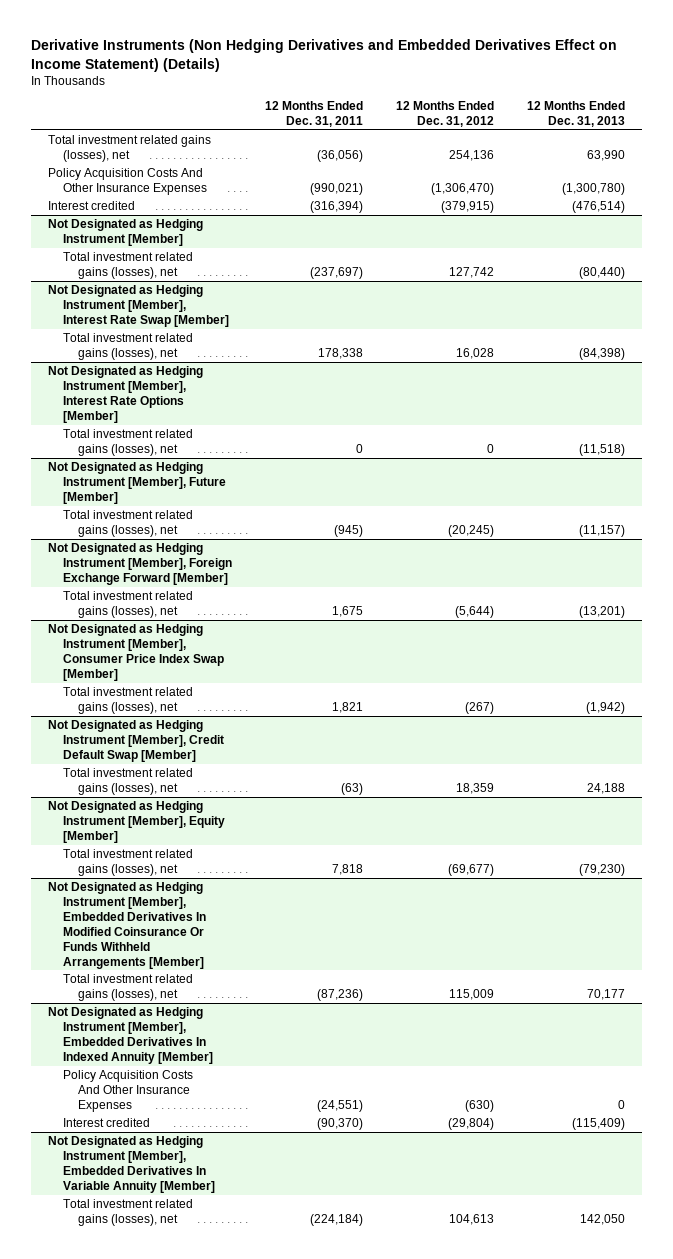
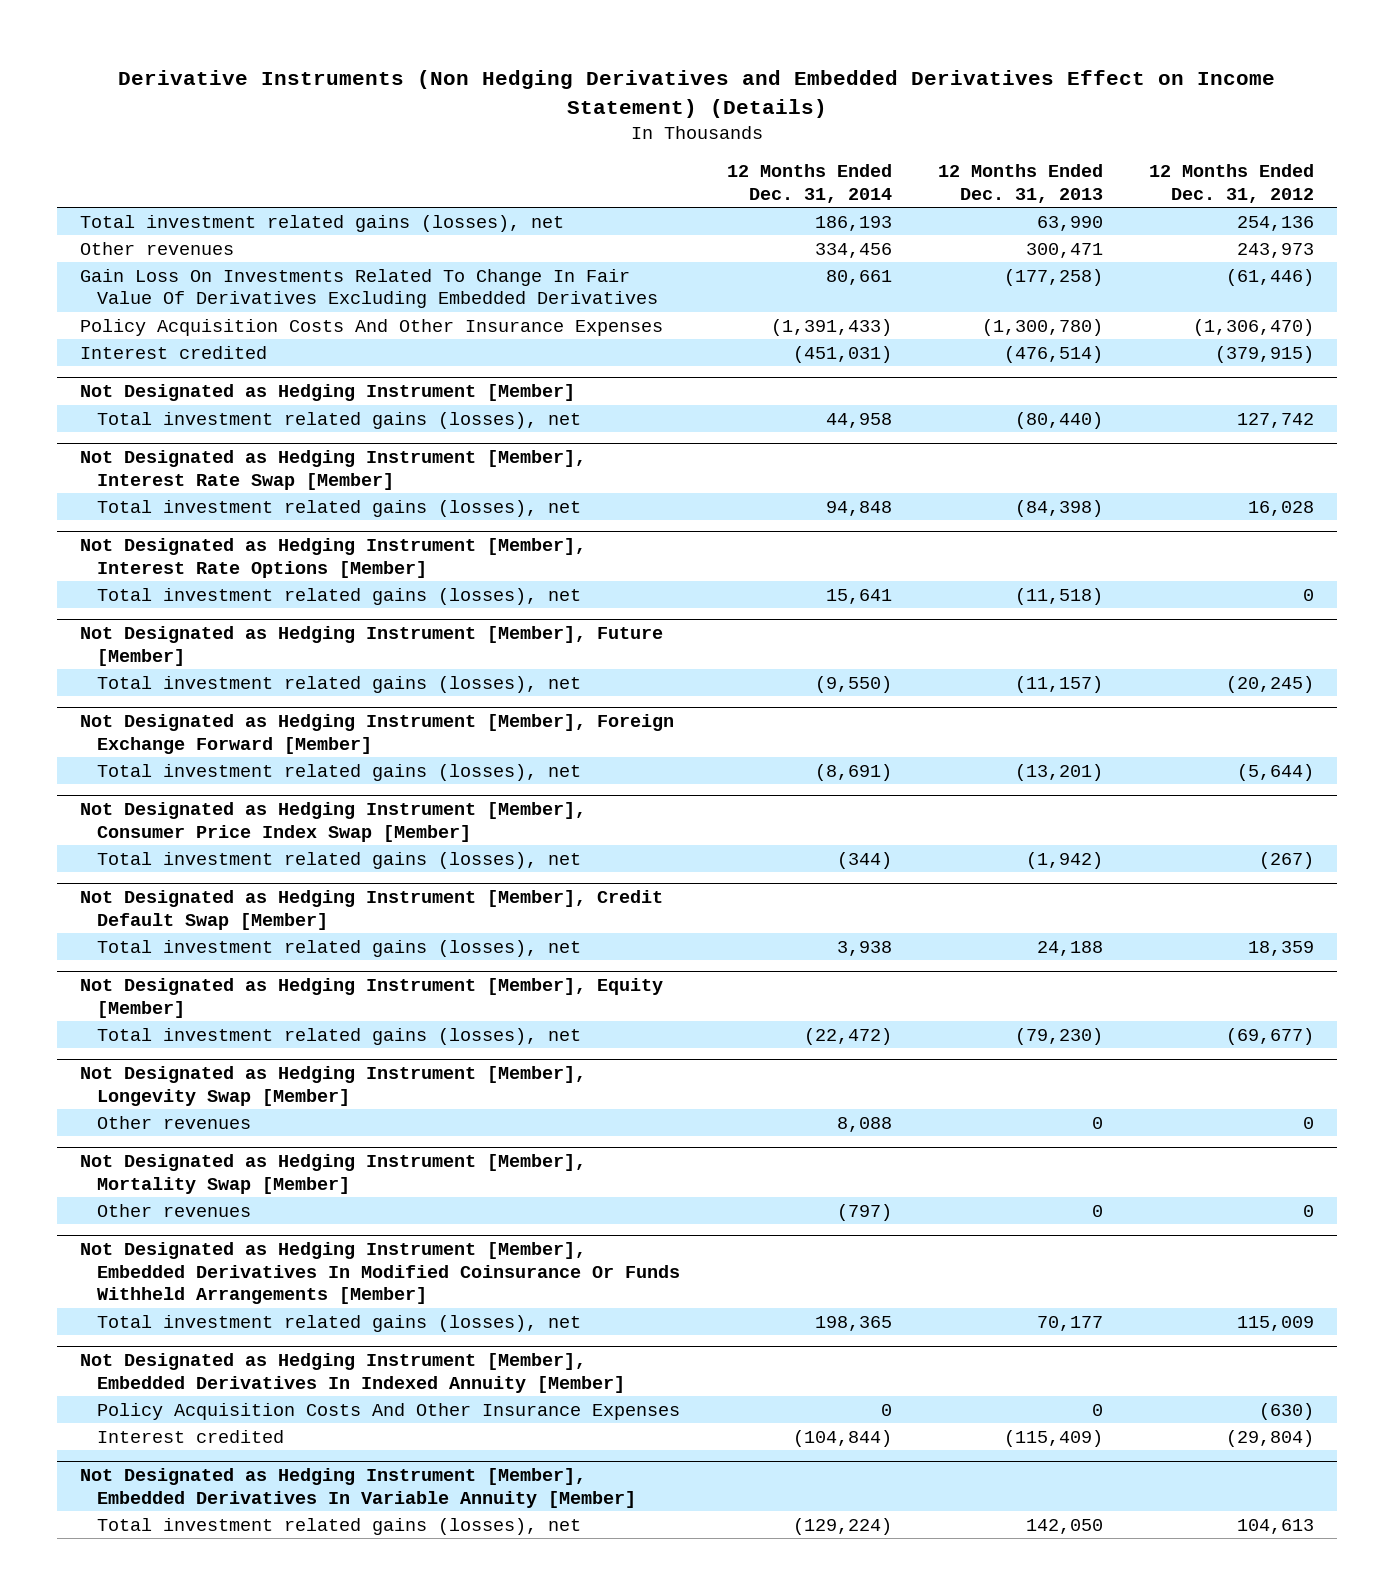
[264,100,363,127] 12 Months Ended Dec. 31, 2011 -> none
none -> [726,164,892,203] 12 Months Ended Dec. 31, 2014
none -> [79,241,234,255] Other revenues
none -> [79,268,659,309] Gain Loss On Investments Related To Change In Fair Value Of Derivatives Excluding Embedded Derivatives
none -> [79,1066,586,1106] Not Designated as Hedging Instrument [Member], Longevity Swap [Member]
none -> [97,1115,252,1129] Other revenues
none -> [79,1154,586,1194] Not Designated as Hedging Instrument [Member], Mortality Swap [Member]
none -> [97,1203,252,1217] Other revenues

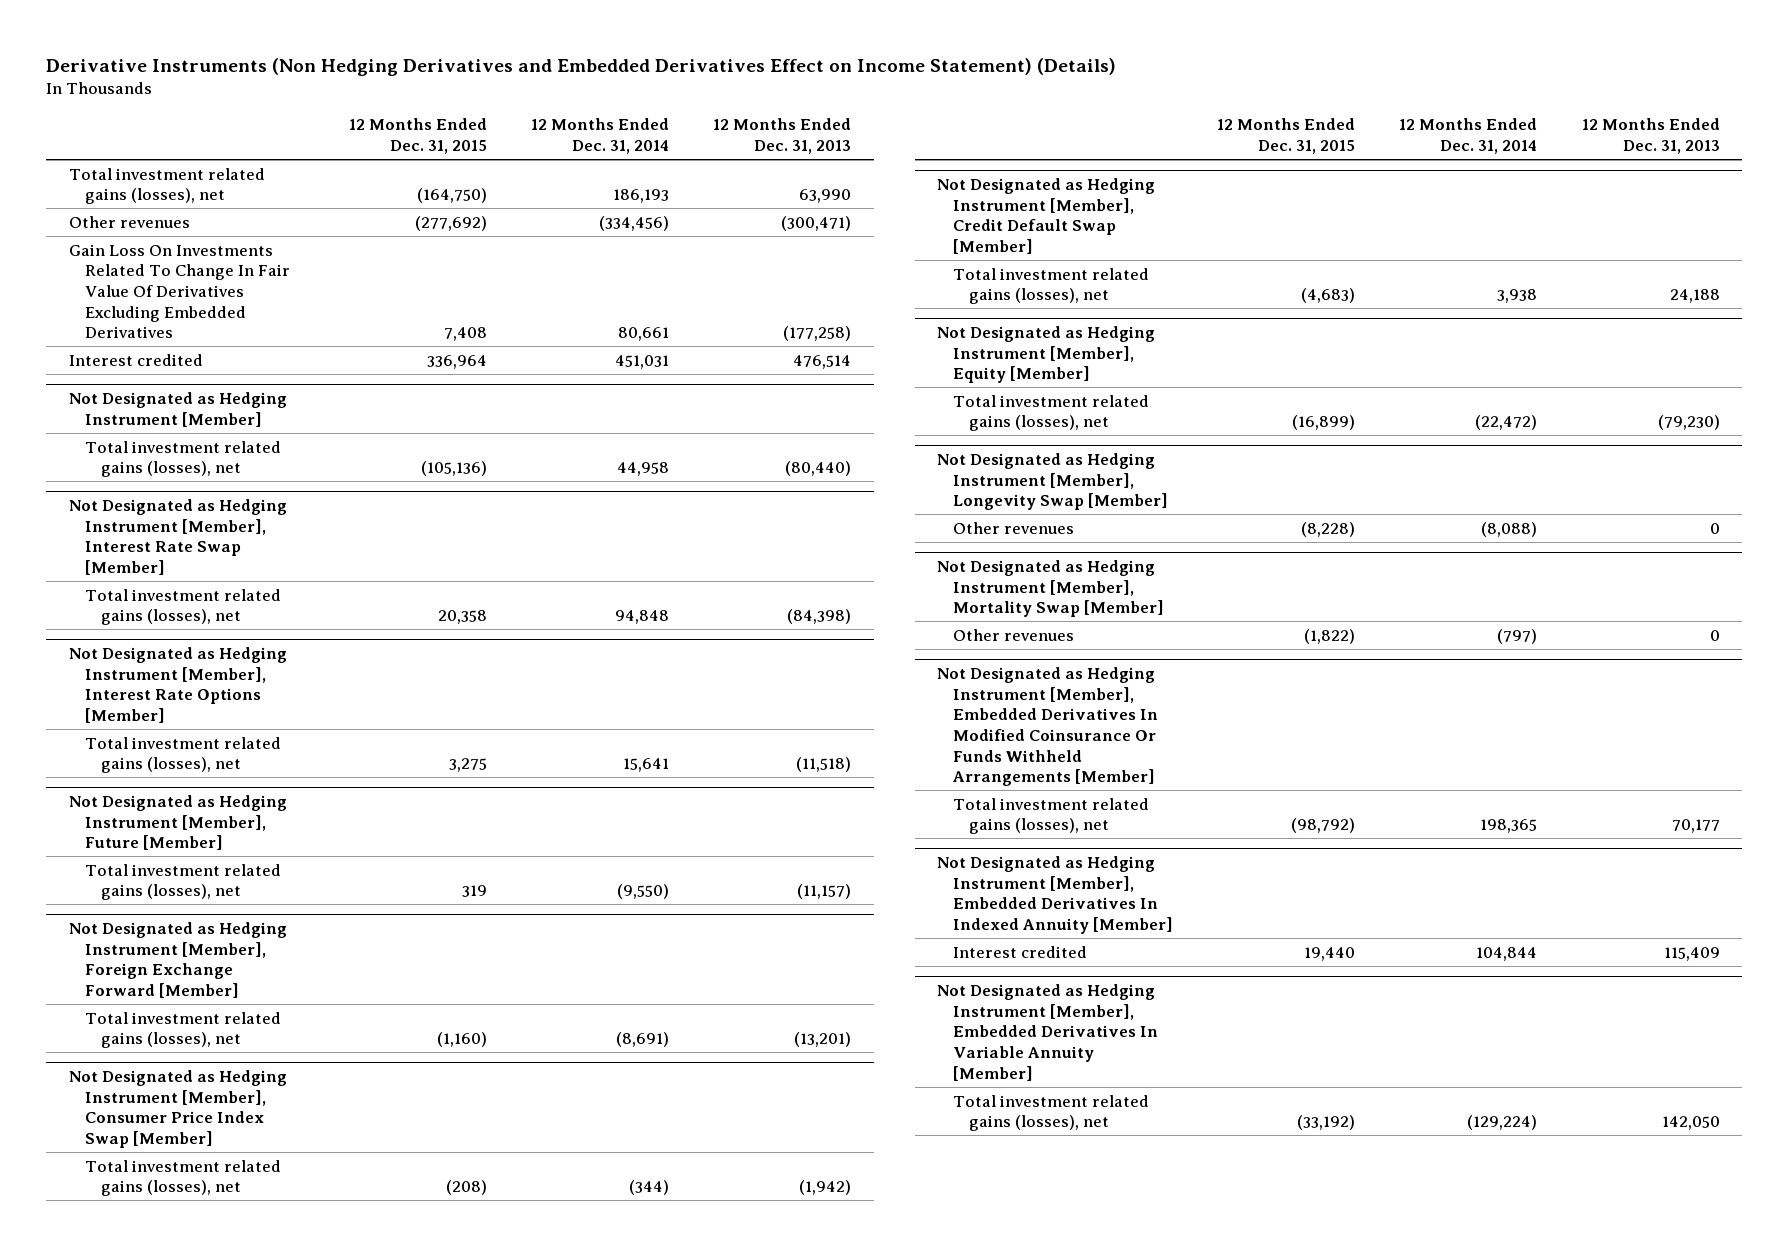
[1149,164,1315,203] 12 Months Ended Dec. 31, 2012 -> none
none -> [348,118,487,154] 12 Months Ended Dec. 31, 2015
[814,242,892,258] 334,456 -> [599,215,670,231] (334,456)
[1025,242,1103,258] 300,471 -> [781,215,852,231] (300,471)
[79,318,663,336] Policy Acquisition Costs And Other Insurance Expenses -> none
[792,345,892,363] (451,031) -> [615,354,670,369] 451,031
[1003,345,1103,363] (476,514) -> [793,354,852,369] 476,514
[836,1116,892,1132] 8,088 -> [1481,521,1538,537] (8,088)
[97,1402,681,1420] Policy Acquisition Costs And Other Insurance Expenses -> none
[792,1429,892,1447] (104,844) -> [1476,946,1538,961] 104,844
[1003,1429,1103,1447] (115,409) -> [1663,946,1720,961] 115,409

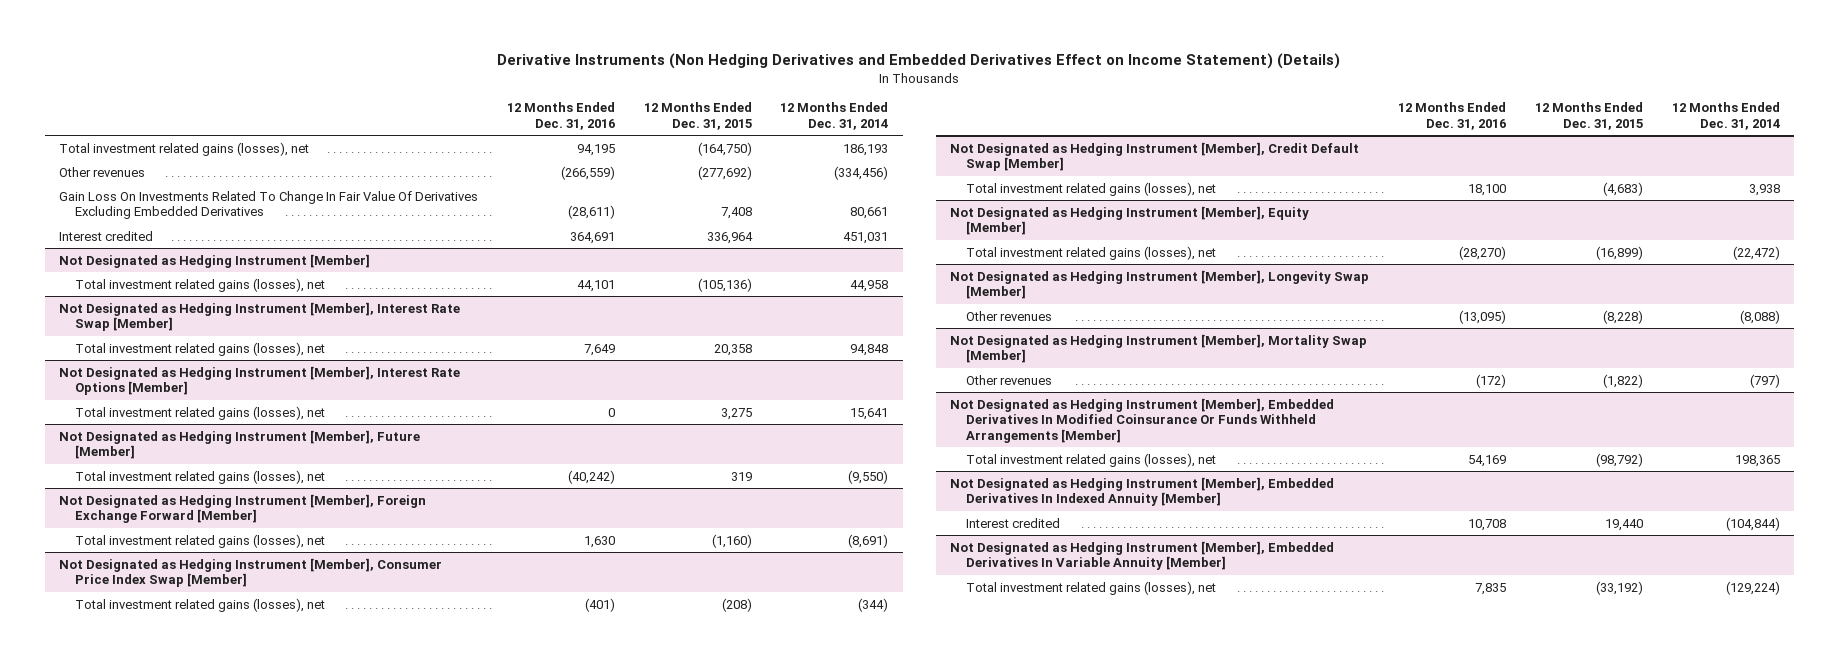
[713,118,852,154] 12 Months Ended Dec. 31, 2013 -> none
none -> [506,102,615,131] 12 Months Ended Dec. 31, 2016
[1476,946,1538,961] 104,844 -> [1725,516,1780,531] (104,844)

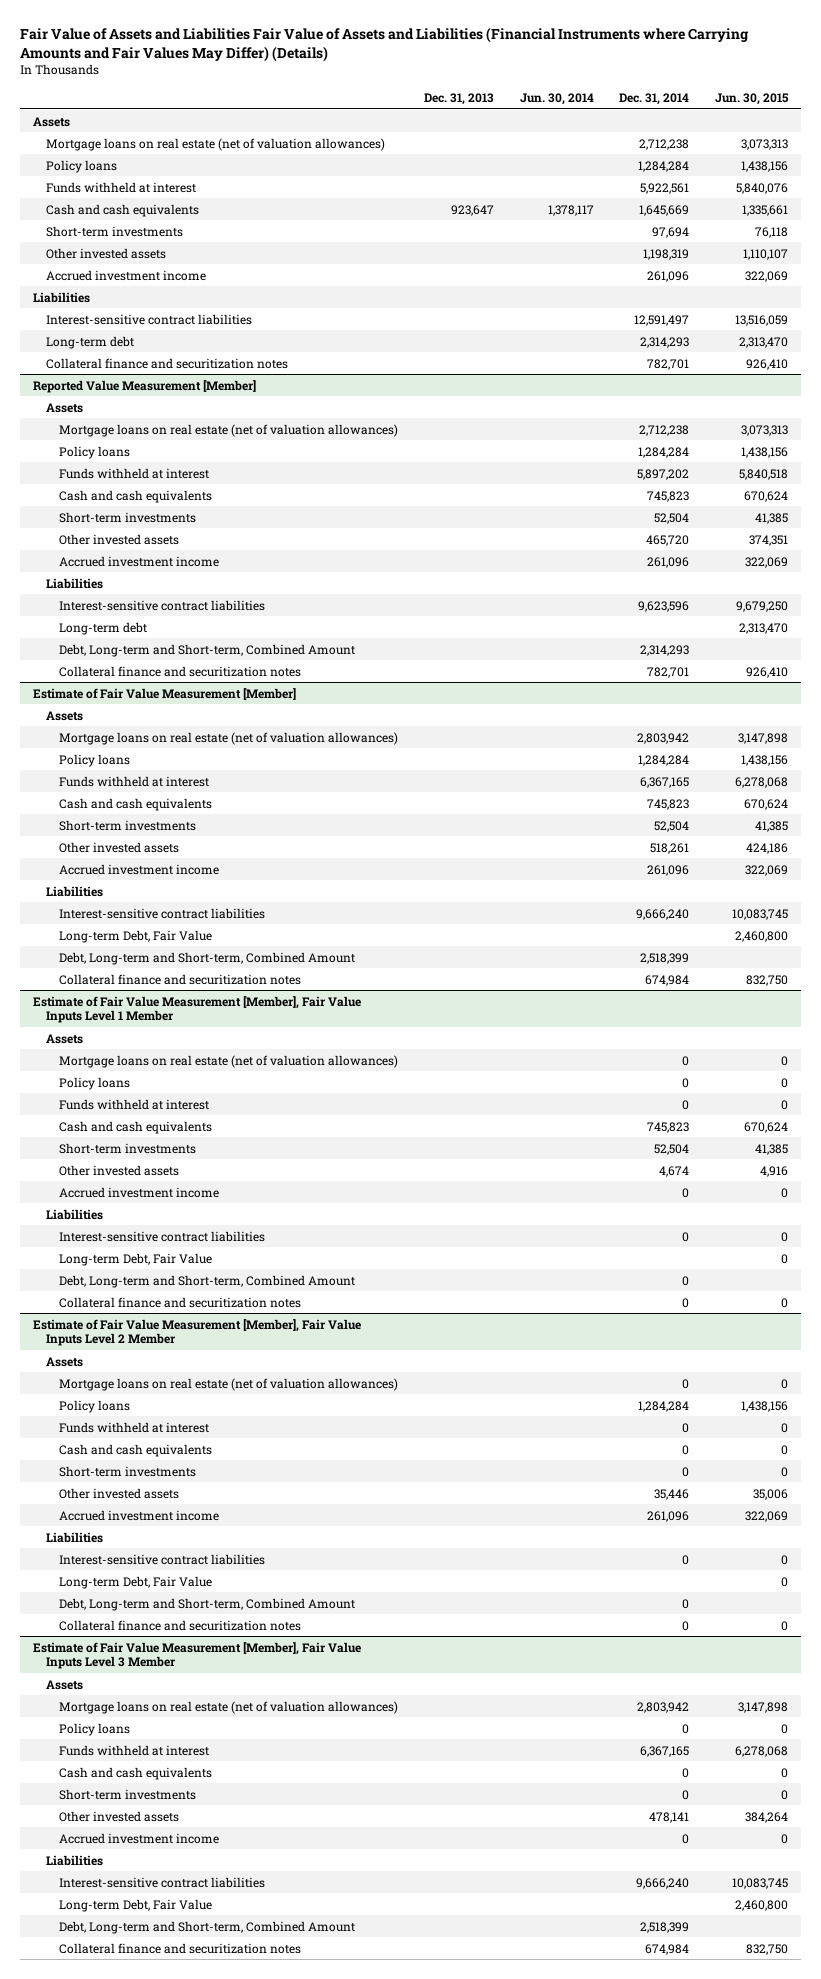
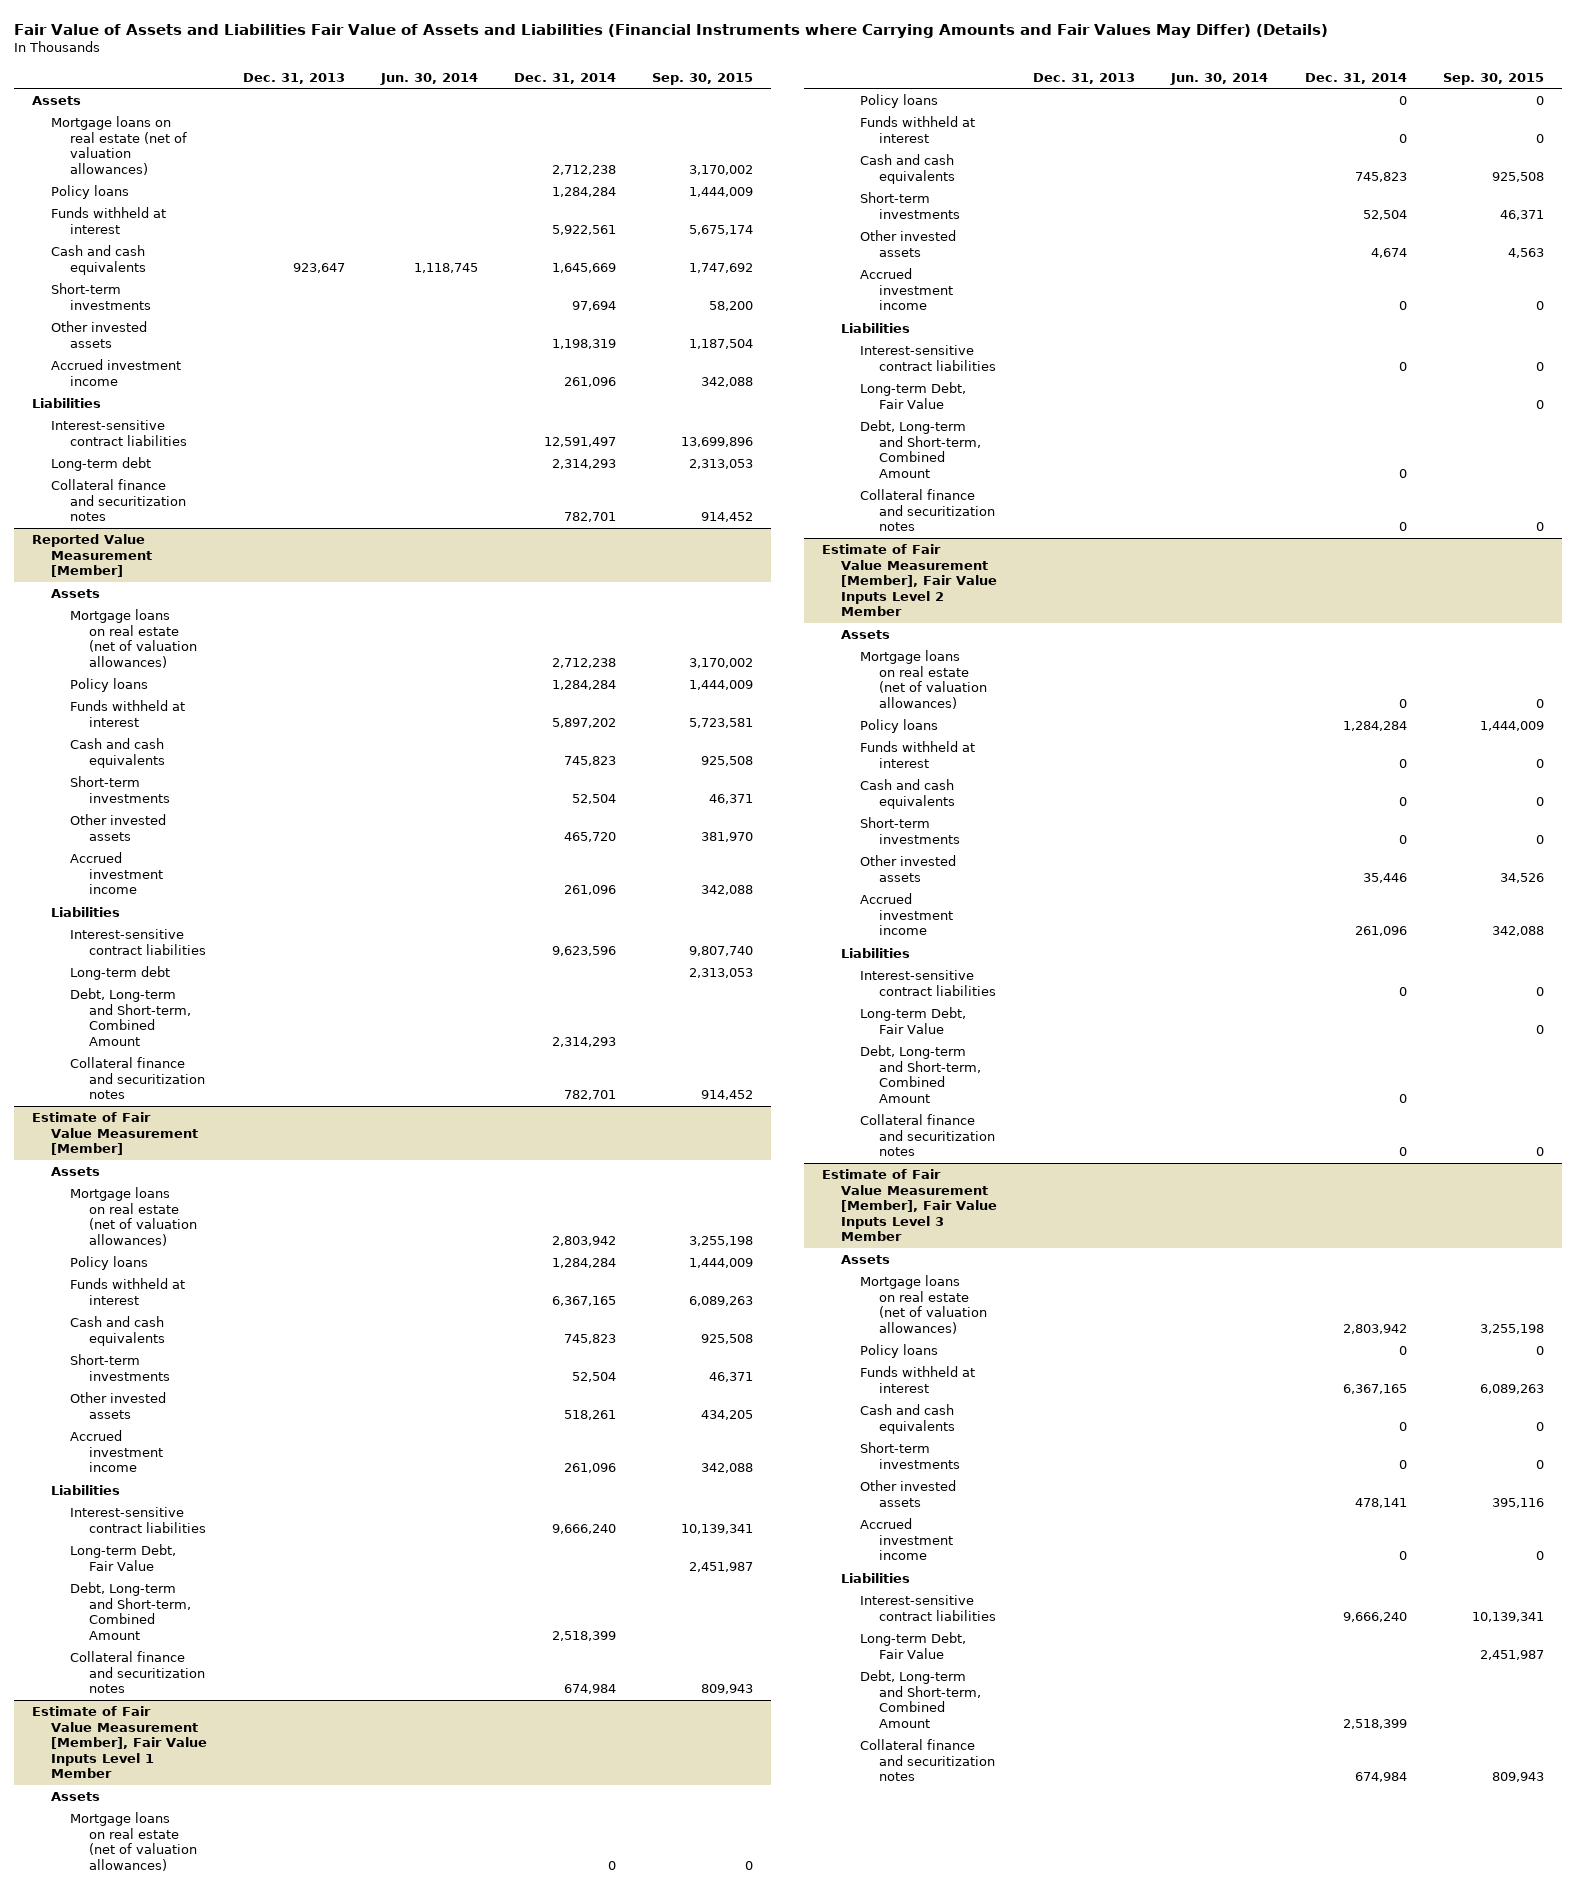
[715,93,790,106] Jun. 30, 2015 -> none
none -> [652,72,754,85] Sep. 30, 2015
[547,204,594,216] 1,378,117 -> [414,262,479,273] 1,118,745

